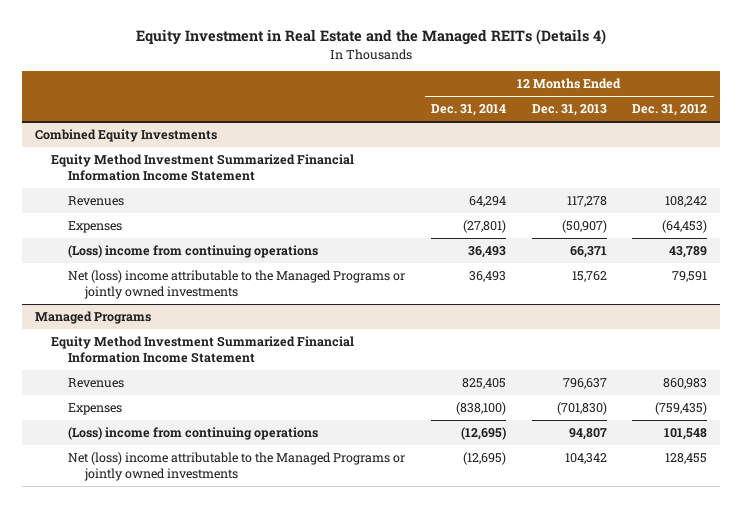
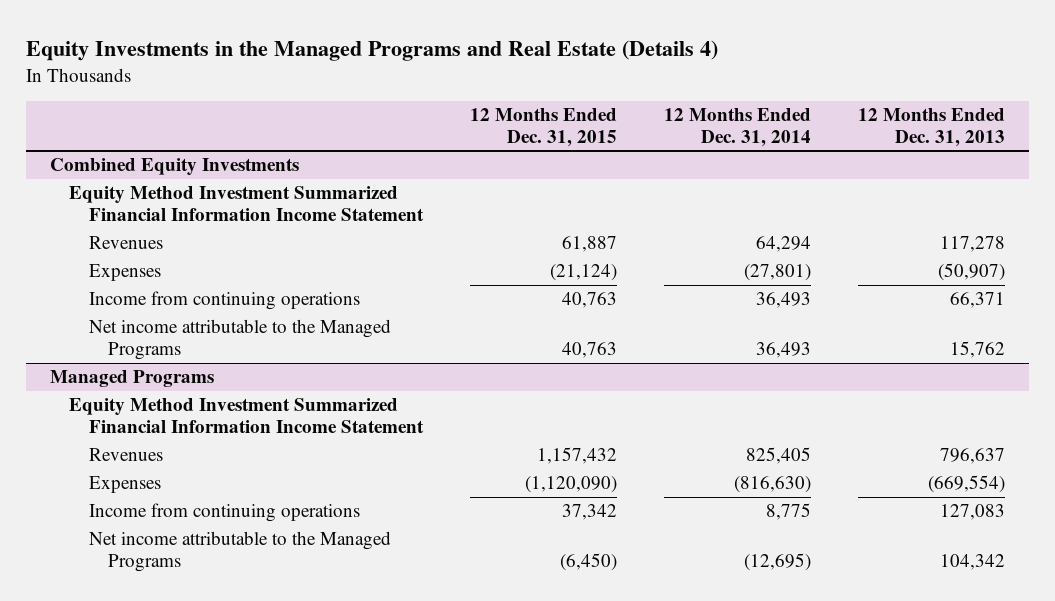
[135,29,606,46] Equity Investment in Real Estate and the Managed REITs (Details 4) -> [26,39,719,61] Equity Investments in the Managed Programs and Real Estate (Details 4)
[632,104,708,117] Dec. 31, 2012 -> none
none -> [469,107,617,147] 12 Months Ended Dec. 31, 2015
[68,245,319,259] (Loss) income from continuing operations -> [88,291,360,311] Income from continuing operations
[68,270,406,300] Net (loss) income attributable to the Managed Programs or jointly owned investments -> [88,319,391,361] Net income attributable to the Managed Programs
[456,402,507,416] (838,100) -> [734,476,812,494] (816,630)
[556,402,607,416] (701,830) -> [928,475,1006,494] (669,554)
[68,427,319,441] (Loss) income from continuing operations -> [88,503,360,523] Income from continuing operations
[461,427,507,441] (12,695) -> [766,503,812,521] 8,775
[568,428,607,441] 94,807 -> [940,504,1006,521] 127,083
[68,452,406,482] Net (loss) income attributable to the Managed Programs or jointly owned investments -> [88,531,391,573] Net income attributable to the Managed Programs

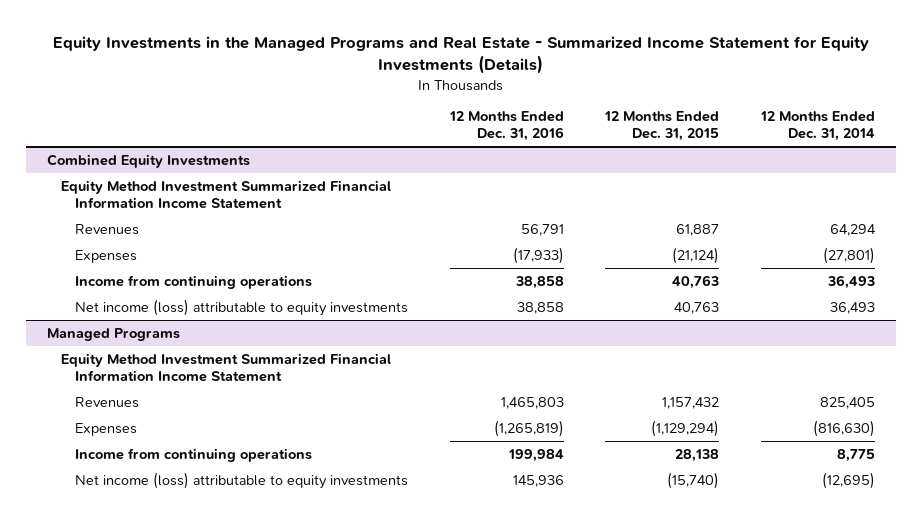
[26,39,719,61] Equity Investments in the Managed Programs and Real Estate (Details 4) -> [52,35,869,75] Equity Investments in the Managed Programs and Real Estate - Summarized Income Statement for Equity Investments (Details)
[858,107,1006,147] 12 Months Ended Dec. 31, 2013 -> none
none -> [448,111,564,142] 12 Months Ended Dec. 31, 2016
[88,319,391,361] Net income attributable to the Managed Programs -> [74,298,408,316] Net income (loss) attributable to equity investments
[524,476,617,494] (1,120,090) -> [651,419,720,437] (1,129,294)
[561,504,617,521] 37,342 -> [675,448,720,462] 28,138
[88,531,391,573] Net income attributable to the Managed Programs -> [74,471,408,489] Net income (loss) attributable to equity investments
[559,553,617,572] (6,450) -> [667,471,720,489] (15,740)

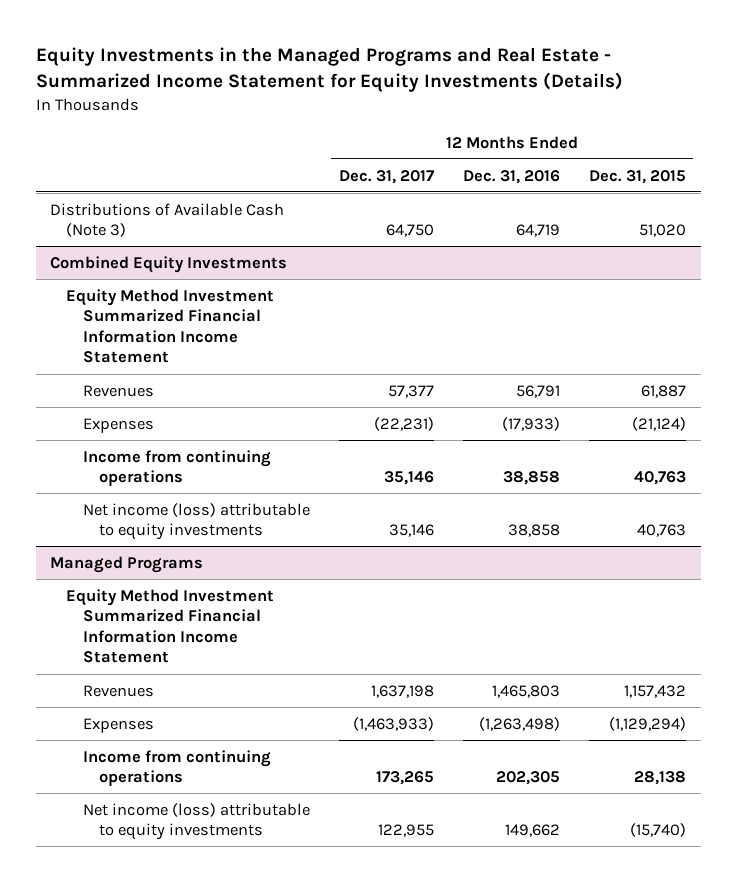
[759,111,875,142] 12 Months Ended Dec. 31, 2014 -> none
none -> [338,169,434,184] Dec. 31, 2017
none -> [50,202,285,238] Distributions of Available Cash (Note 3)
[493,419,564,437] (1,265,819) -> [478,716,560,731] (1,263,498)
[507,448,564,462] 199,984 -> [495,771,560,786] 202,305
[512,474,564,487] 145,936 -> [504,824,560,838] 149,662

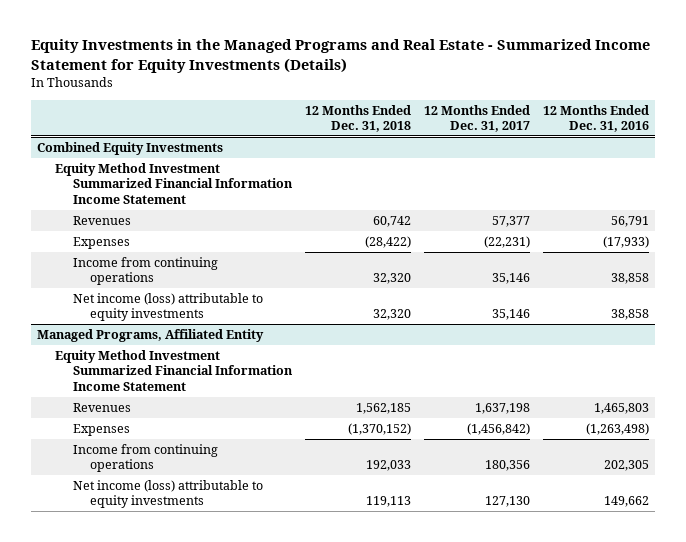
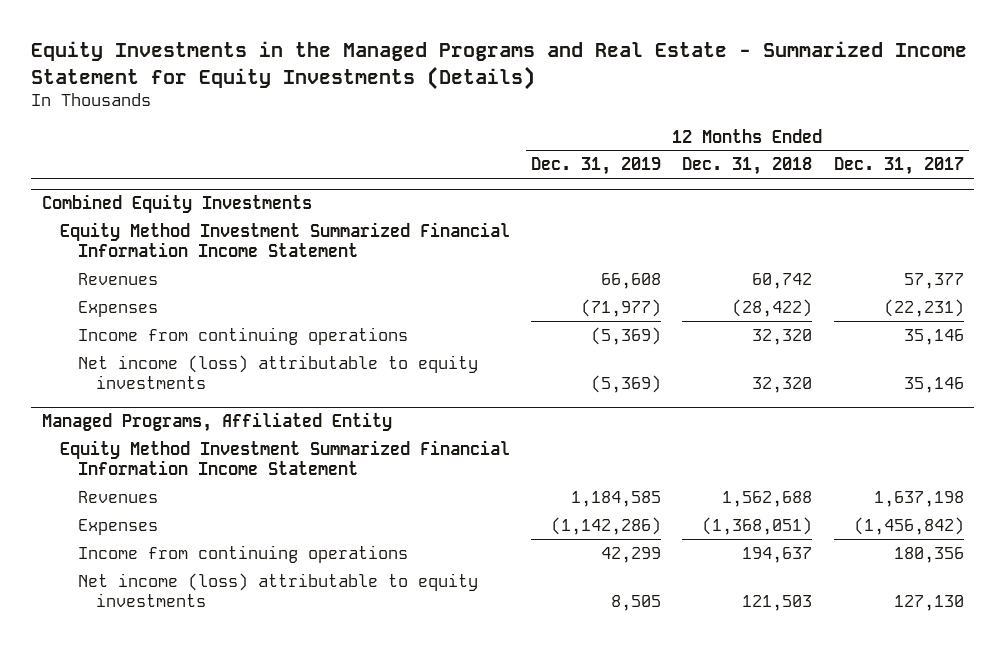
[542,104,649,132] 12 Months Ended Dec. 31, 2016 -> none
none -> [531,157,662,176] Dec. 31, 2019
[355,402,411,414] 1,562,185 -> [722,490,813,507] 1,562,688
[347,422,411,435] (1,370,152) -> [702,516,813,535] (1,368,051)
[365,460,411,472] 192,033 -> [742,546,813,563] 194,637
[365,496,411,508] 119,113 -> [742,595,813,612] 121,503

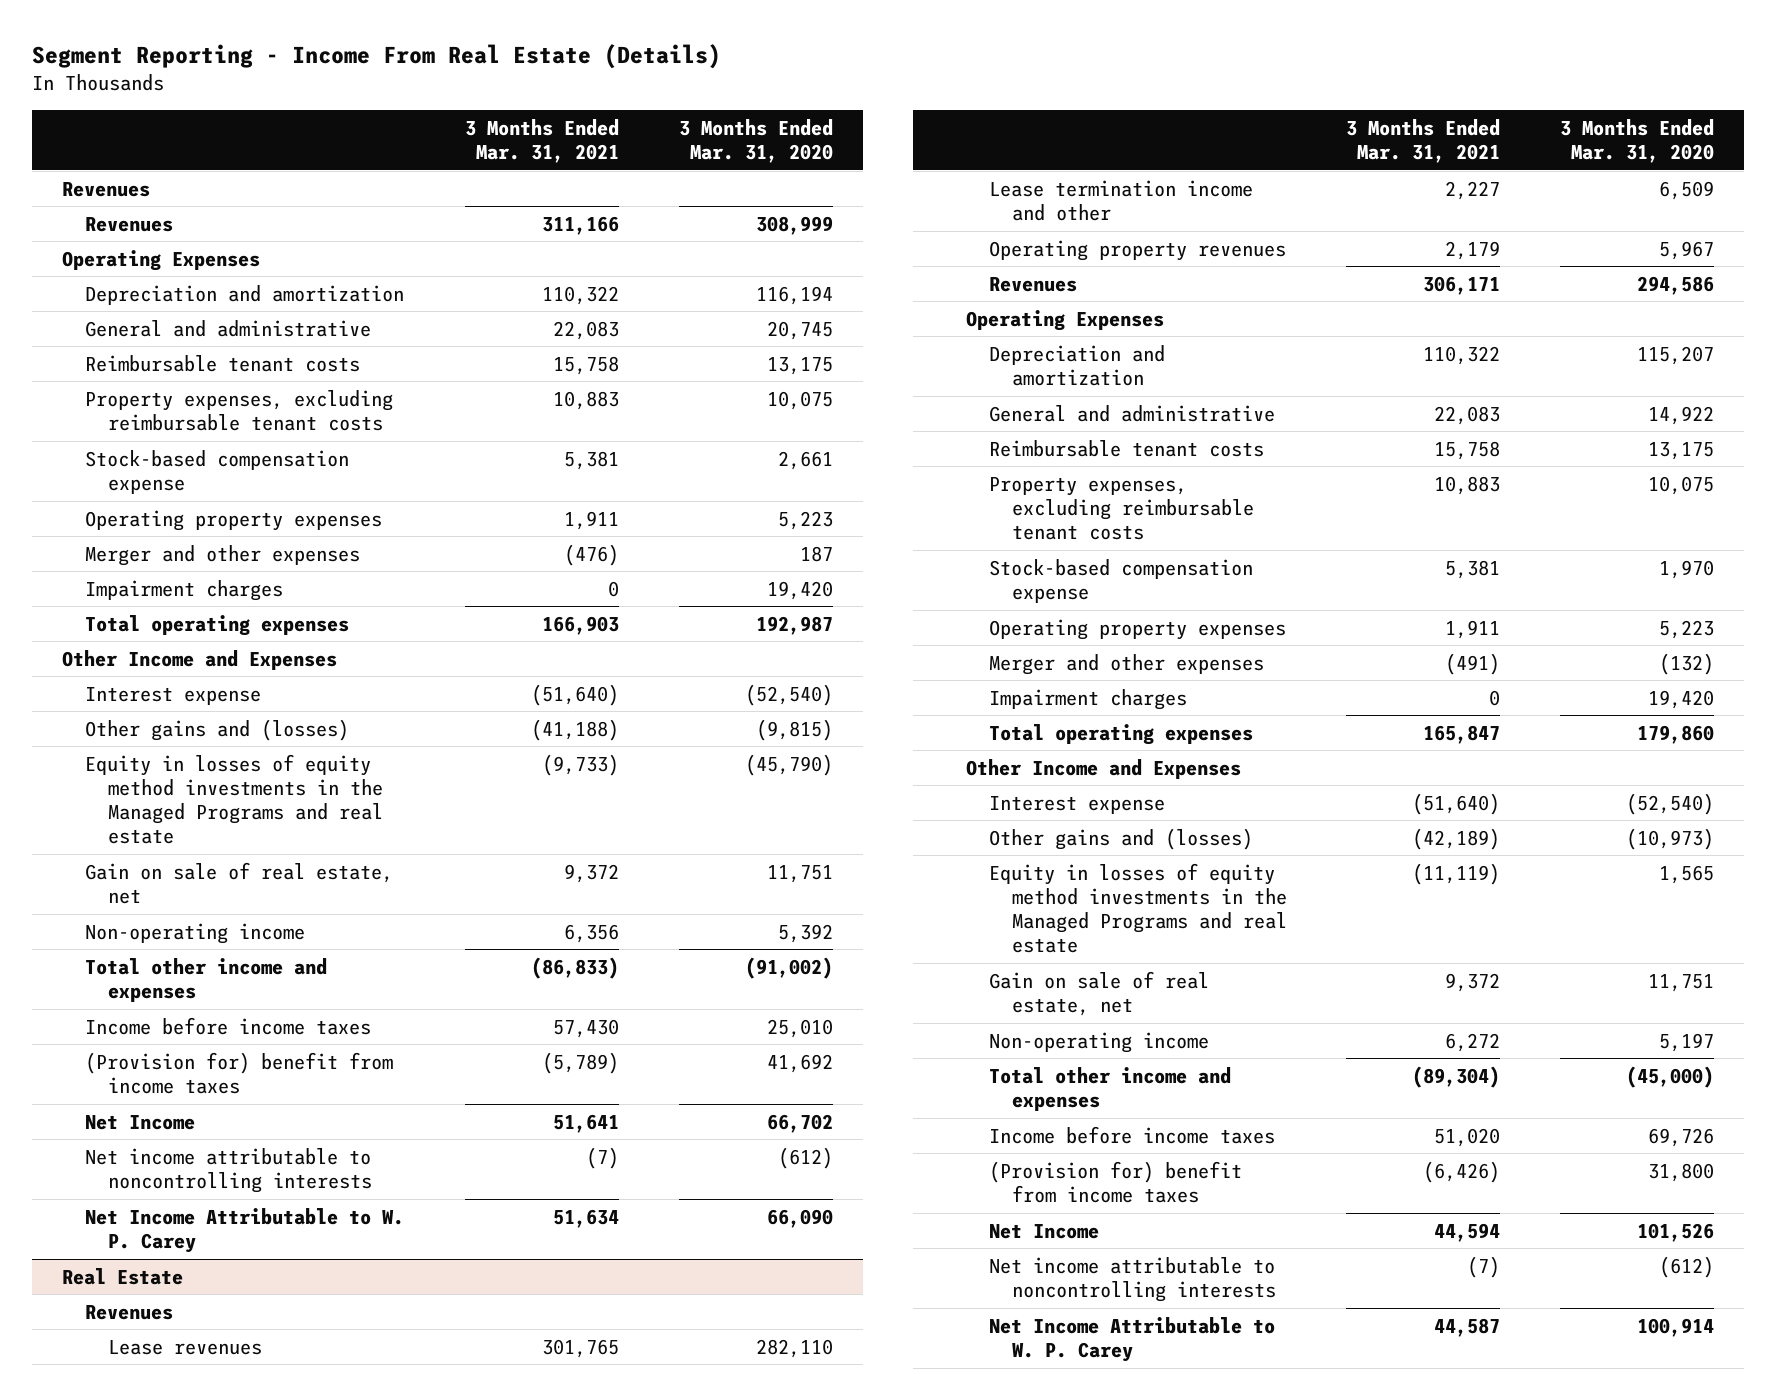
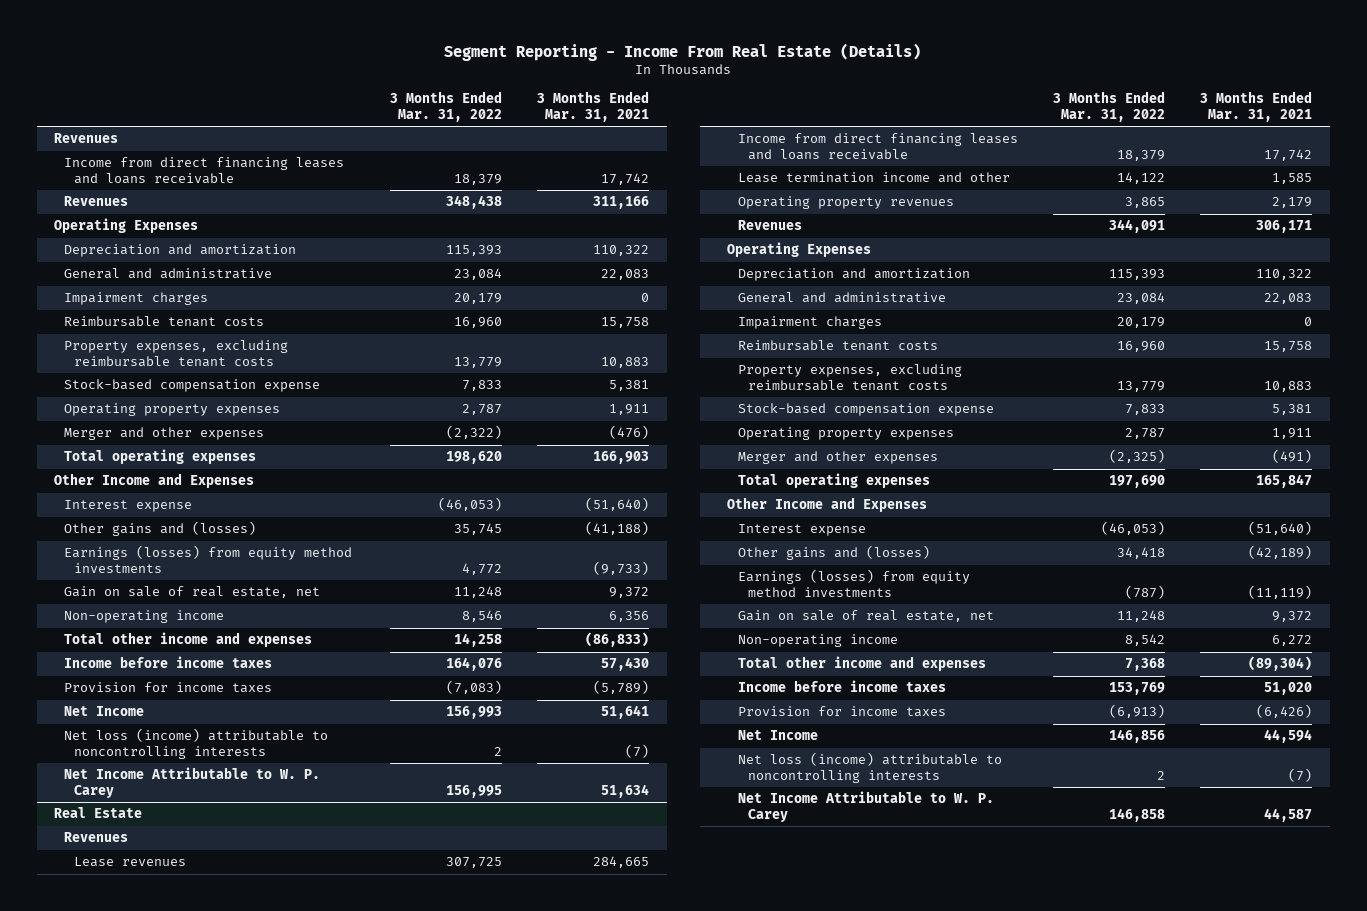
[679,118,834,163] 3 Months Ended Mar. 31, 2020 -> none
none -> [389,91,502,122] 3 Months Ended Mar. 31, 2022
none -> [64,157,345,184] Income from direct financing leases and loans receivable
[84,579,283,601] Impairment charges -> [64,292,209,306] Impairment charges
[84,753,383,845] Equity in losses of equity method investments in the Managed Programs and real estate -> [64,545,353,573] Earnings (losses) from equity method investments
[84,1051,393,1094] (Provision for) benefit from income taxes -> [64,682,273,694] Provision for income taxes
[84,1147,372,1193] Net income attributable to noncontrolling interests -> [64,728,329,759] Net loss (income) attributable to noncontrolling interests
[542,1338,620,1358] 301,765 -> [593,856,650,869] 284,665
none -> [737,133,1018,160] Income from direct financing leases and loans receivable
[1445,180,1501,200] 2,227 -> [1272,173,1313,185] 1,585
[988,688,1187,710] Impairment charges -> [737,316,882,330] Impairment charges
[988,862,1287,954] Equity in losses of equity method investments in the Managed Programs and real estate -> [737,569,970,597] Earnings (losses) from equity method investments
[988,1160,1242,1203] (Provision for) benefit from income taxes -> [737,706,946,718] Provision for income taxes
[988,1256,1276,1302] Net income attributable to noncontrolling interests -> [737,752,1002,783] Net loss (income) attributable to noncontrolling interests

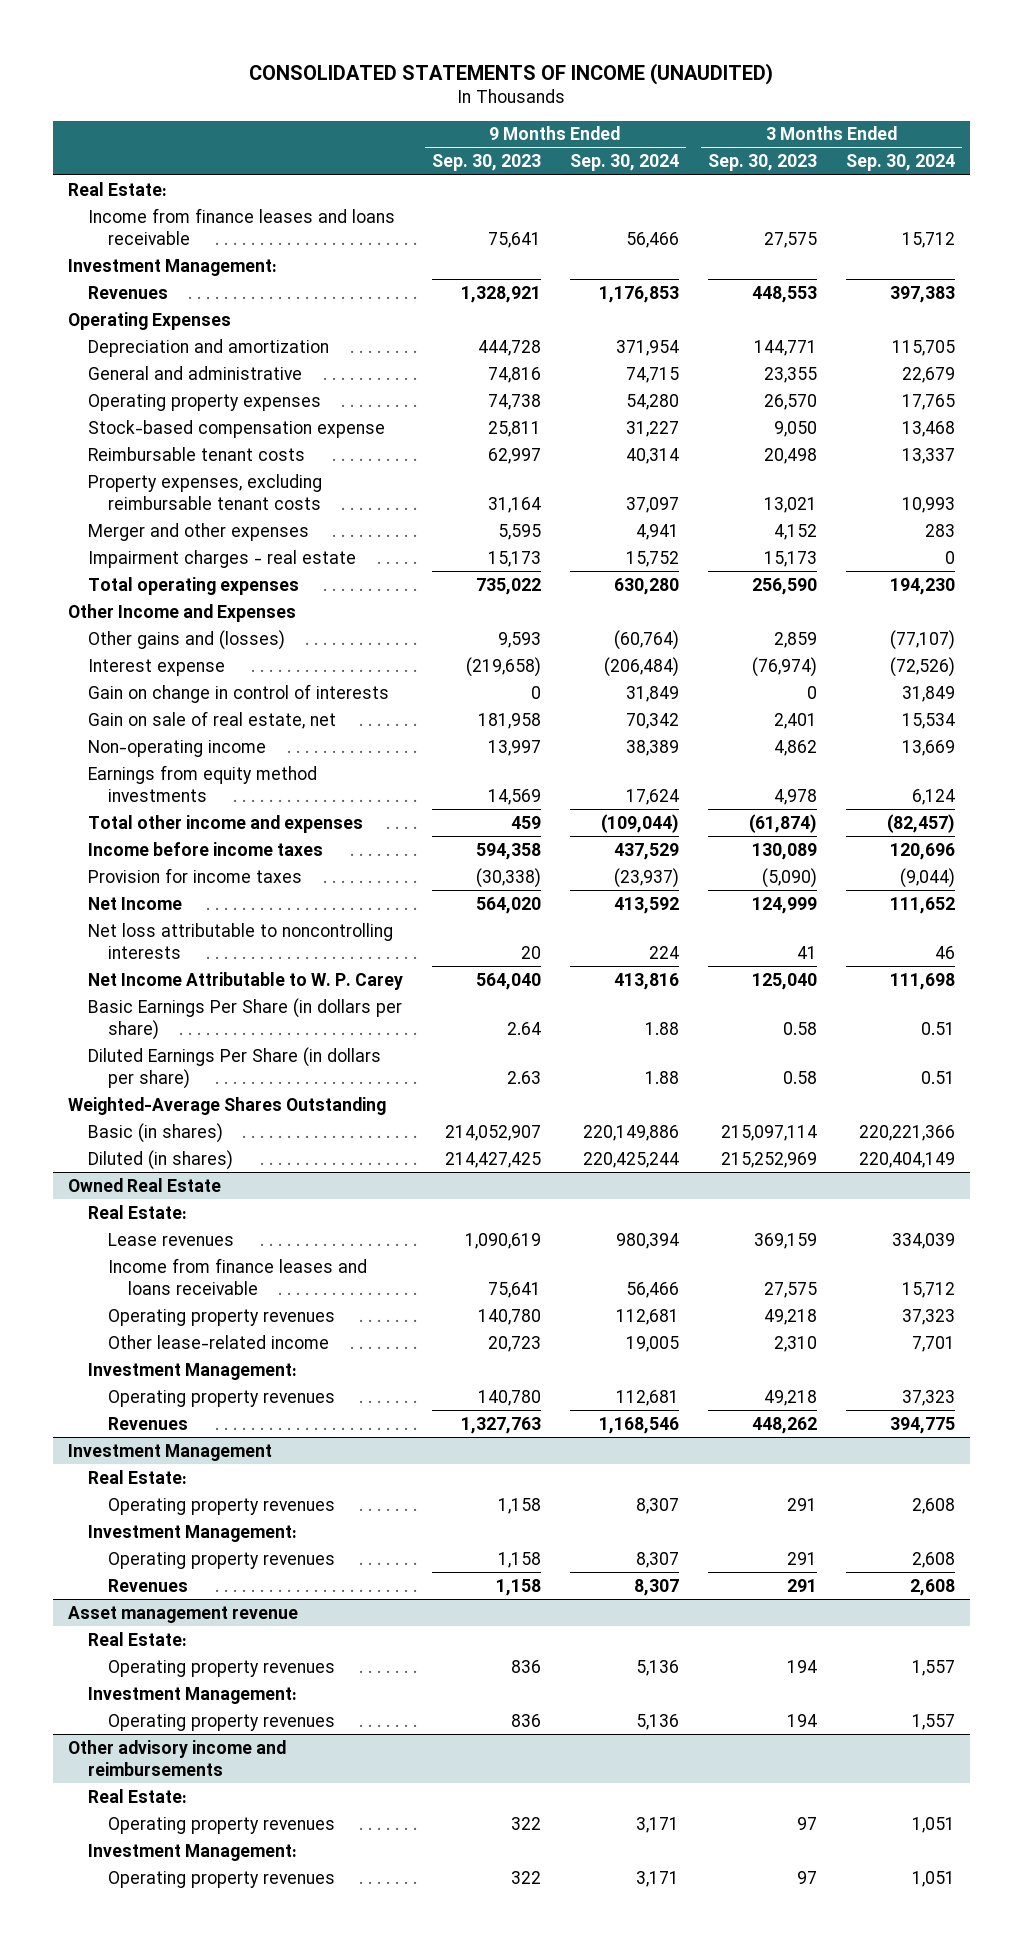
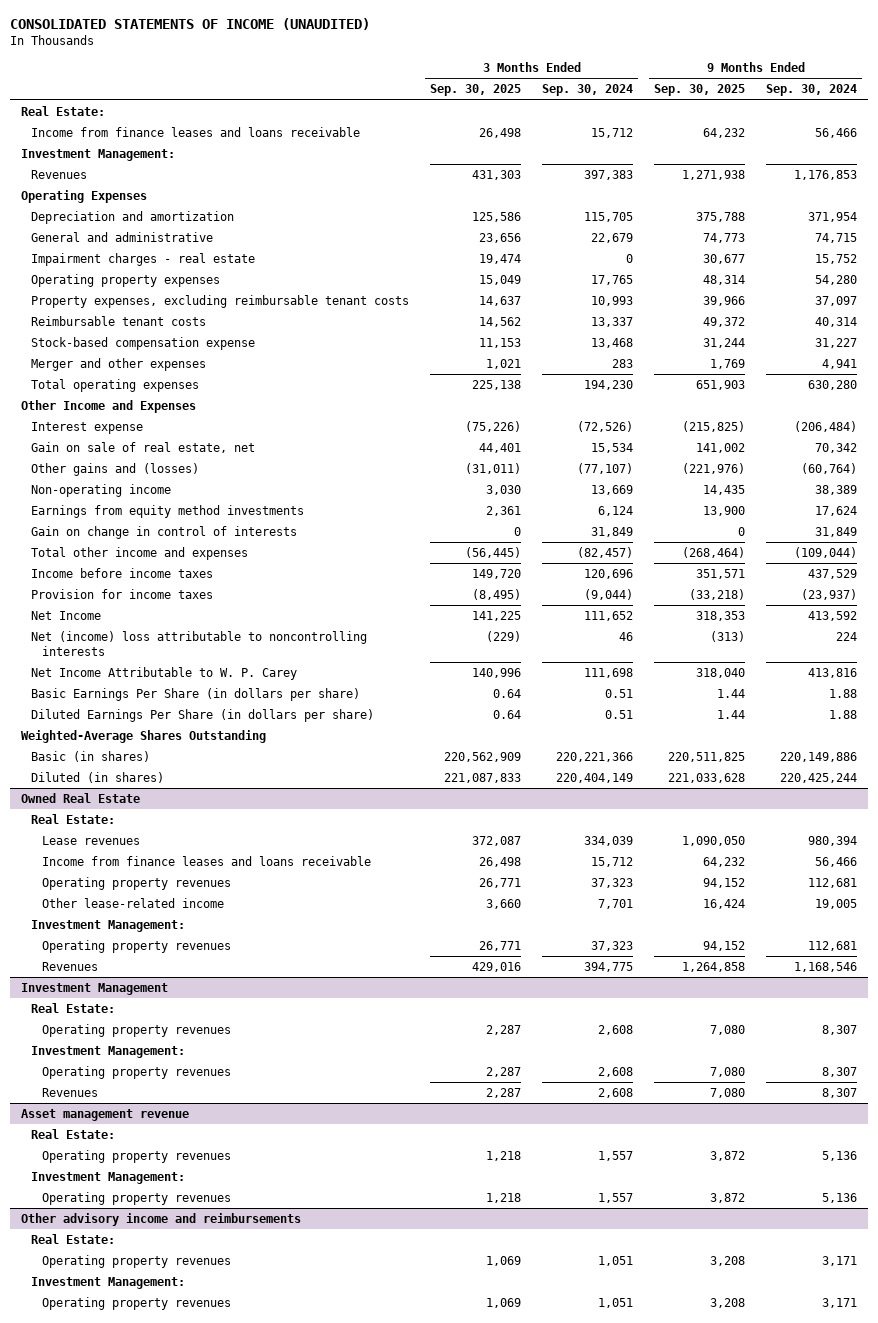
[431,154,541,172] Sep. 30, 2023 -> none
[708,154,818,172] Sep. 30, 2023 -> none
none -> [430,84,522,97] Sep. 30, 2025
none -> [654,84,746,97] Sep. 30, 2025
[87,549,356,568] Impairment charges - real estate -> [31,253,256,267] Impairment charges - real estate
[87,446,305,461] Reimbursable tenant costs -> [31,316,207,327] Reimbursable tenant costs
[87,419,385,438] Stock-based compensation expense -> [31,337,256,351] Stock-based compensation expense
[87,629,285,650] Other gains and (losses) -> [31,463,200,477] Other gains and (losses)
[87,683,389,703] Gain on change in control of interests -> [31,526,298,540] Gain on change in control of interests
[87,922,393,959] Net loss attributable to noncontrolling interests -> [31,631,368,657] Net (income) loss attributable to noncontrolling interests

